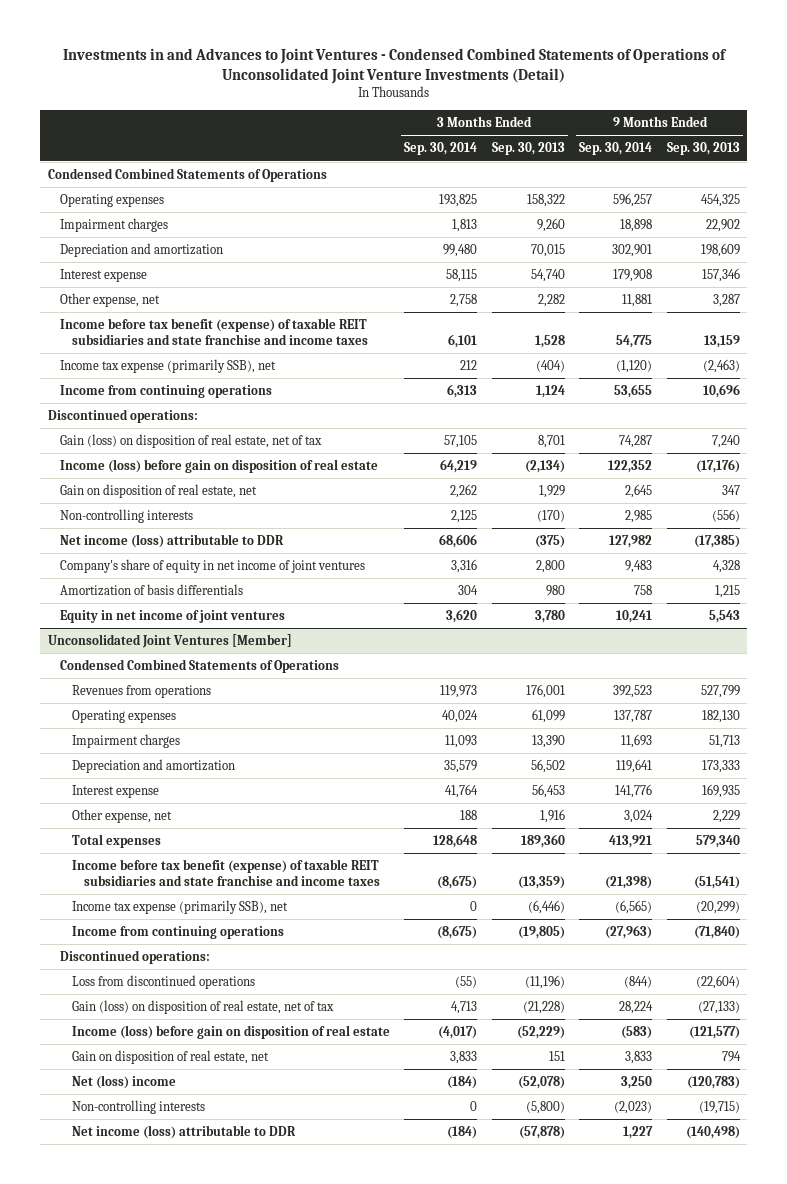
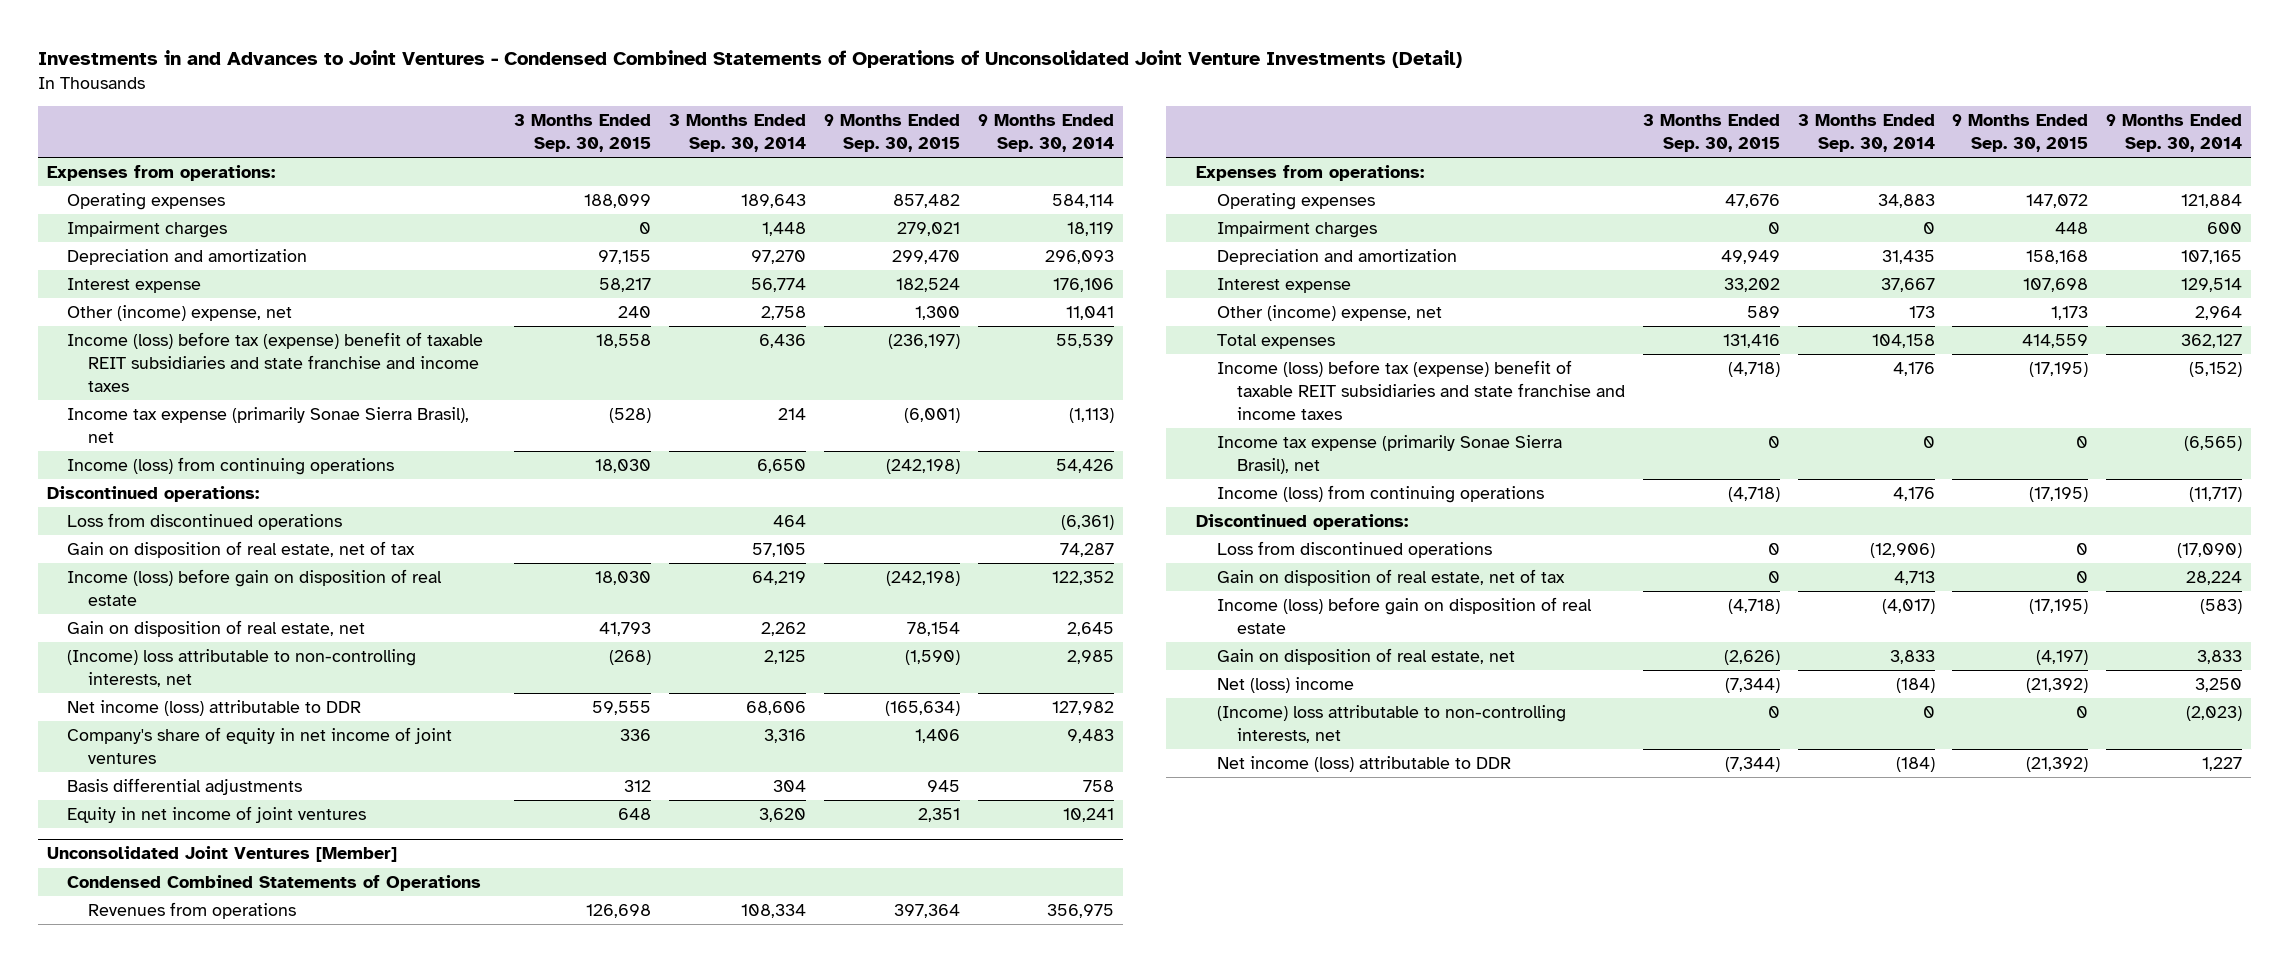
[491,142,565,156] Sep. 30, 2013 -> none
[666,142,740,156] Sep. 30, 2013 -> none
none -> [514,114,652,152] 3 Months Ended Sep. 30, 2015
none -> [823,114,960,152] 9 Months Ended Sep. 30, 2015
[47,168,327,183] Condensed Combined Statements of Operations -> none
none -> [46,165,275,182] Expenses from operations:
[439,194,478,208] 193,825 -> [741,194,807,209] 189,643
[613,193,653,208] 596,257 -> [1051,194,1114,209] 584,114
[452,219,478,233] 1,813 -> [762,222,807,237] 1,448
[620,219,653,233] 18,898 -> [1066,222,1114,237] 18,119
[443,244,478,258] 99,480 -> [751,250,807,265] 97,270
[612,244,653,258] 302,901 -> [1044,250,1114,265] 296,093
[446,269,478,283] 58,115 -> [751,278,807,293] 56,774
[613,269,653,283] 179,908 -> [1052,278,1114,293] 176,106
[59,293,160,308] Other expense, net -> [67,305,293,322] Other (income) expense, net
[622,294,653,308] 11,881 -> [1065,306,1114,321] 11,041
[59,318,368,345] Income before tax benefit (expense) of taxable REIT subsidiaries and state franchise and income taxes -> [67,332,484,392] Income (loss) before tax (expense) benefit of taxable REIT subsidiaries and state franchise and income taxes
[448,333,478,348] 6,101 -> [759,334,807,349] 6,436
[616,334,653,348] 54,775 -> [1055,334,1114,349] 55,539
[59,359,276,374] Income tax expense (primarily SSB), net -> [67,407,470,443] Income tax expense (primarily Sonae Sierra Brasil), net
[460,360,478,371] 212 -> [778,408,807,421] 214
[616,360,653,374] (1,120) -> [1068,408,1114,424] (1,113)
[59,385,272,399] Income from continuing operations -> [67,457,395,476] Income (loss) from continuing operations
[447,384,478,399] 6,313 -> [757,459,807,474] 6,650
[614,384,653,399] 53,655 -> [1055,459,1114,474] 54,426
none -> [67,513,343,531] Loss from discontinued operations
[59,434,322,449] Gain (loss) on disposition of real estate, net of tax -> [67,541,416,559] Gain on disposition of real estate, net of tax
[59,509,193,524] Non-controlling interests -> [67,649,417,687] (Income) loss attributable to non-controlling interests, net
[59,584,243,597] Amortization of basis differentials -> [67,778,303,796] Basis differential adjustments
[440,685,478,699] 119,973 -> [741,904,807,919] 108,334
[613,685,653,699] 392,523 -> [1046,904,1114,919] 356,975
none -> [1195,165,1424,182] Expenses from operations:
[442,710,479,724] 40,024 -> [1877,194,1935,209] 34,883
[614,710,653,724] 137,787 -> [2181,194,2243,209] 121,884
[445,735,478,749] 11,093 -> [1922,222,1935,235] 0
[621,734,653,749] 11,693 -> [2207,222,2243,235] 600
[444,760,478,774] 35,579 -> [1881,250,1935,265] 31,435
[616,759,653,774] 119,641 -> [2181,250,2243,265] 107,165
[445,784,479,799] 41,764 -> [1880,278,1935,293] 37,667
[615,784,653,799] 141,776 -> [2181,278,2243,293] 129,514
[71,809,172,824] Other expense, net -> [1216,305,1442,322] Other (income) expense, net
[460,810,478,821] 188 -> [1908,306,1935,319] 173
[624,810,654,824] 3,024 -> [2195,306,2243,321] 2,964
[433,834,478,849] 128,648 -> [1871,334,1935,349] 104,158
[609,835,653,849] 413,921 -> [2181,334,2243,349] 362,127
[71,859,380,886] Income before tax benefit (expense) of taxable REIT subsidiaries and state franchise and income taxes -> [1216,360,1626,420] Income (loss) before tax (expense) benefit of taxable REIT subsidiaries and state franchise and income taxes
[437,874,478,889] (8,675) -> [1892,362,1935,377] 4,176
[605,875,653,889] (21,398) -> [2189,362,2243,378] (5,152)
[71,900,288,915] Income tax expense (primarily SSB), net -> [1216,435,1562,474] Income tax expense (primarily Sonae Sierra Brasil), net
[71,926,284,940] Income from continuing operations -> [1216,485,1544,504] Income (loss) from continuing operations
[437,925,478,940] (8,675) -> [1892,487,1935,502] 4,176
[605,925,653,940] (27,963) -> [2189,487,2243,503] (11,717)
[455,976,478,989] (55) -> [1869,543,1935,559] (12,906)
[624,976,653,989] (844) -> [2177,543,2243,559] (17,090)
[71,1000,334,1015] Gain (loss) on disposition of real estate, net of tax -> [1216,569,1565,587] Gain on disposition of real estate, net of tax
[71,1100,205,1115] Non-controlling interests -> [1216,705,1566,743] (Income) loss attributable to non-controlling interests, net

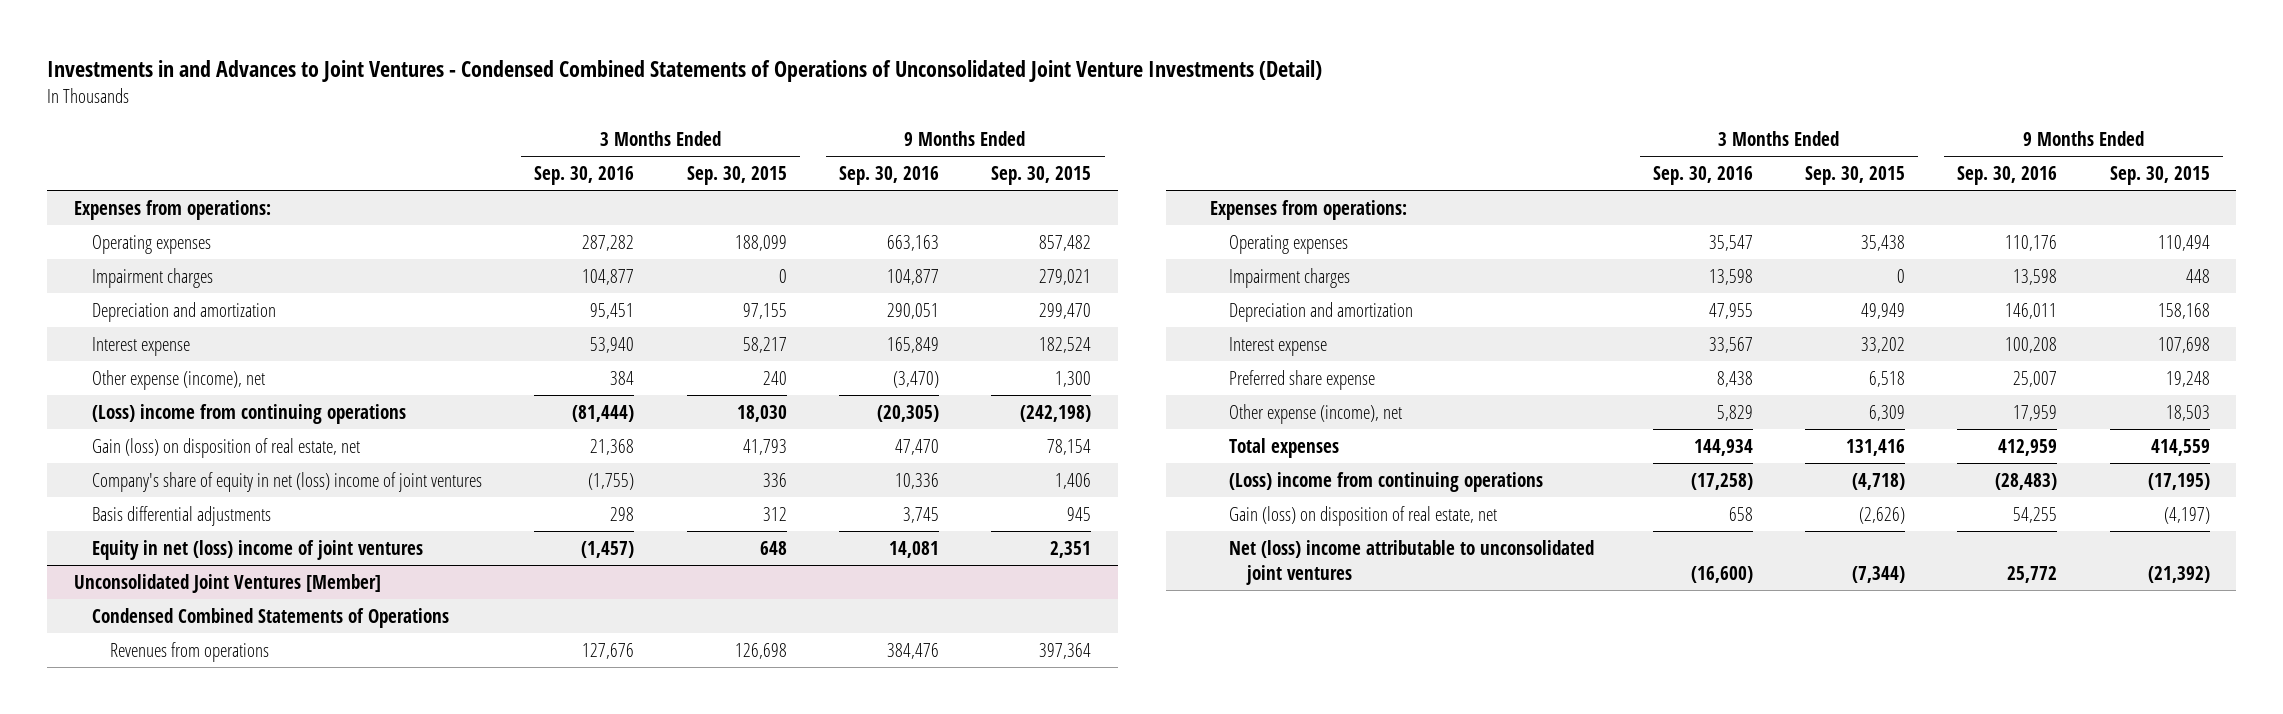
[669,114,807,152] 3 Months Ended Sep. 30, 2014 -> none
[977,114,1114,152] 9 Months Ended Sep. 30, 2014 -> none
none -> [534,166,635,186] Sep. 30, 2016
none -> [839,166,940,186] Sep. 30, 2016
[67,332,484,392] Income (loss) before tax (expense) benefit of taxable REIT subsidiaries and state franchise and income taxes -> none
[67,407,470,443] Income tax expense (primarily Sonae Sierra Brasil), net -> none
[46,486,259,503] Discontinued operations: -> none
[67,513,343,531] Loss from discontinued operations -> none
[67,541,416,559] Gain on disposition of real estate, net of tax -> none
[67,569,443,606] Income (loss) before gain on disposition of real estate -> none
[67,649,417,687] (Income) loss attributable to non-controlling interests, net -> none
[67,700,362,717] Net income (loss) attributable to DDR -> none
[67,305,293,322] Other (income) expense, net -> [91,369,265,390] Other expense (income), net
[67,457,395,476] Income (loss) from continuing operations -> [91,403,406,424] (Loss) income from continuing operations
[67,620,366,638] Gain on disposition of real estate, net -> [91,437,360,458] Gain (loss) on disposition of real estate, net
[67,727,453,764] Company's share of equity in net income of joint ventures -> [91,471,482,492] Company's share of equity in net (loss) income of joint ventures
[67,806,367,824] Equity in net income of joint ventures -> [91,539,423,560] Equity in net (loss) income of joint ventures
[1724,194,1780,209] 47,676 -> [1861,234,1906,251] 35,438
[2026,194,2089,209] 147,072 -> [2157,234,2210,251] 110,494
none -> [1228,369,1375,390] Preferred share expense
[1216,305,1442,322] Other (income) expense, net -> [1228,403,1402,424] Other expense (income), net
[1746,306,1780,319] 589 -> [1869,404,1906,421] 6,309
[2051,306,2089,321] 1,173 -> [2165,404,2210,421] 18,503
[1216,360,1626,420] Income (loss) before tax (expense) benefit of taxable REIT subsidiaries and state franchise and income taxes -> none
[1216,435,1562,474] Income tax expense (primarily Sonae Sierra Brasil), net -> none
[1195,514,1408,531] Discontinued operations: -> none
[1216,541,1492,559] Loss from discontinued operations -> none
[1216,569,1565,587] Gain on disposition of real estate, net of tax -> none
[1216,597,1592,634] Income (loss) before gain on disposition of real estate -> none
[1216,705,1566,743] (Income) loss attributable to non-controlling interests, net -> none
[1216,756,1511,773] Net income (loss) attributable to DDR -> none
[1216,485,1544,504] Income (loss) from continuing operations -> [1228,471,1543,492] (Loss) income from continuing operations
[1216,648,1515,666] Gain on disposition of real estate, net -> [1228,505,1497,526] Gain (loss) on disposition of real estate, net
[1216,677,1354,694] Net (loss) income -> [1228,539,1594,585] Net (loss) income attributable to unconsolidated joint ventures

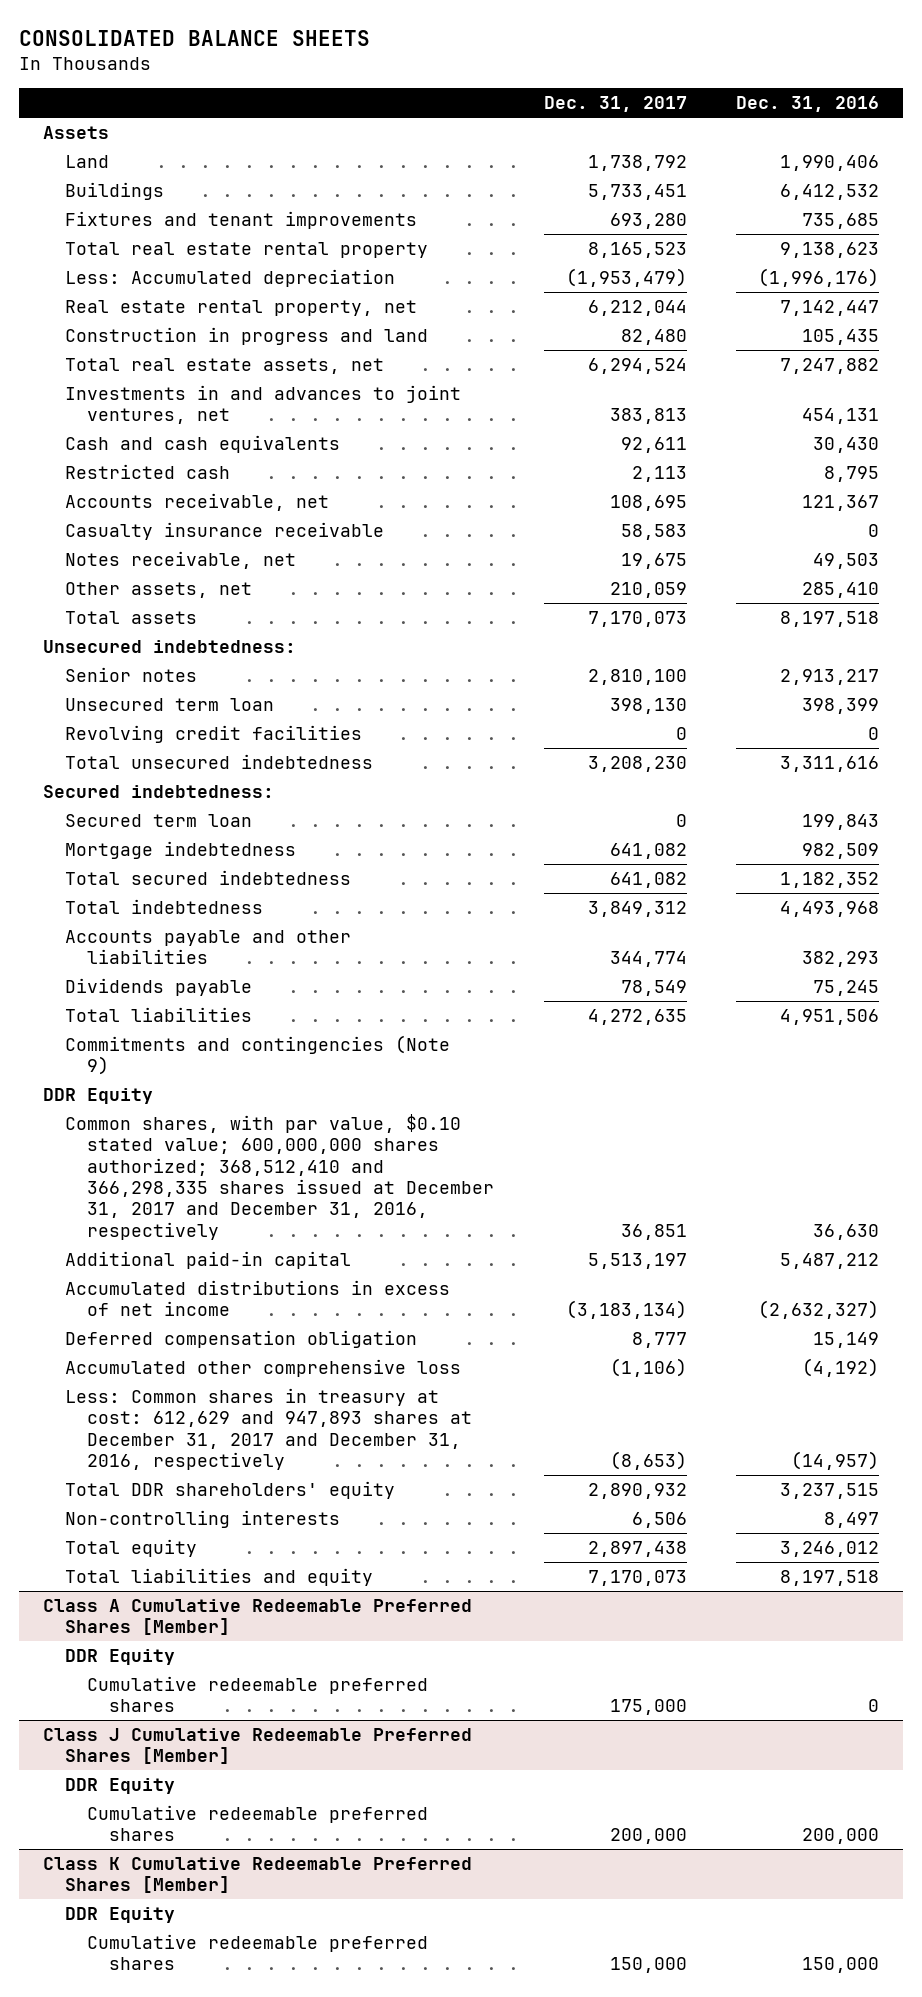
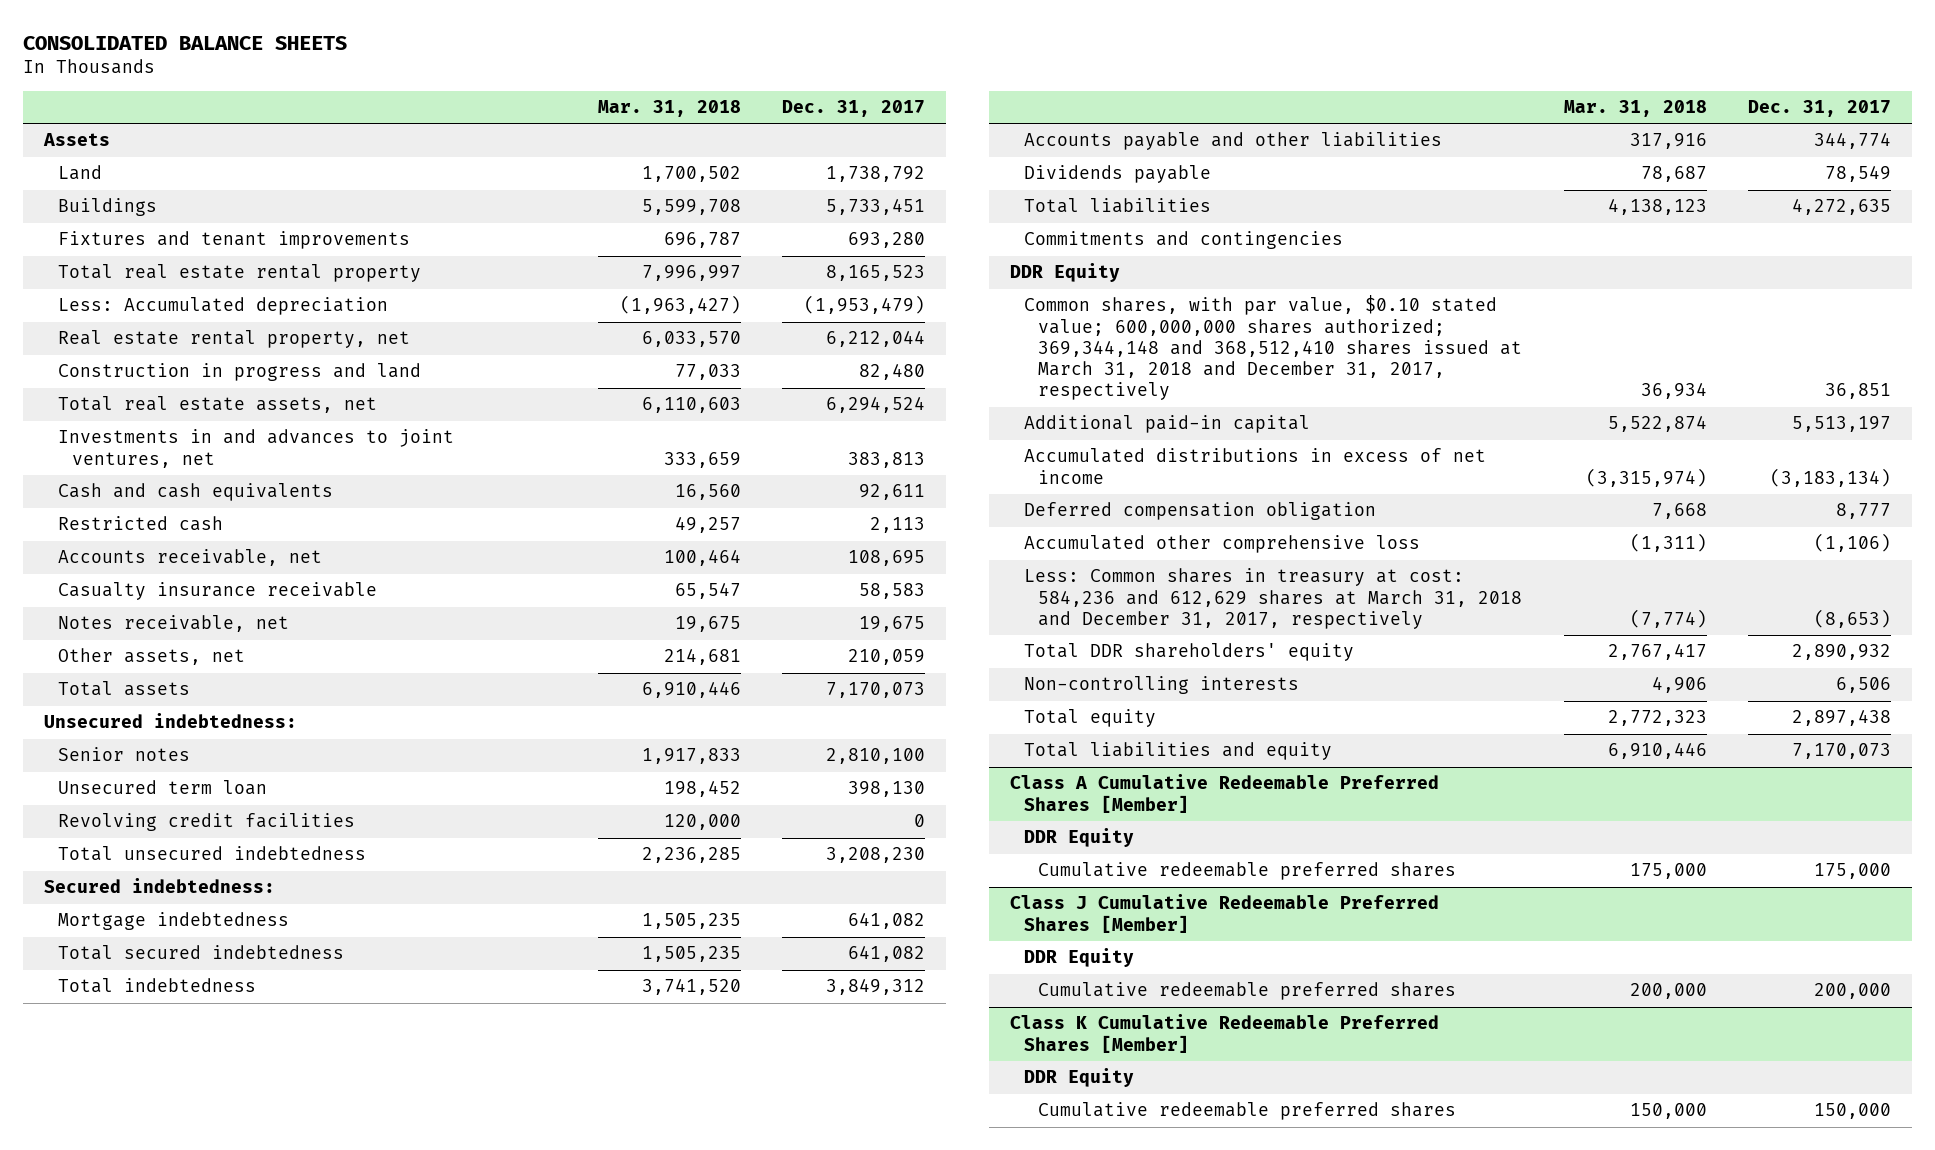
[735,96,879,113] Dec. 31, 2016 -> none
none -> [597,100,741,118] Mar. 31, 2018
[65,814,253,828] Secured term loan -> none
[65,1035,451,1076] Commitments and contingencies (Note 9) -> [1024,231,1344,250] Commitments and contingencies
[65,1114,495,1240] Common shares, with par value, $0.10 stated value; 600,000,000 shares authorized; 368,512,410 and 366,298,335 shares issued at December 31, 2017 and December 31, 2016, respectively -> [1024,295,1523,401] Common shares, with par value, $0.10 stated value; 600,000,000 shares authorized; 369,344,148 and 368,512,410 shares issued at March 31, 2018 and December 31, 2017, respectively
[65,1388,473,1471] Less: Common shares in treasury at cost: 612,629 and 947,893 shares at December 31, 2017 and December 31, 2016, respectively -> [1024,568,1523,629] Less: Common shares in treasury at cost: 584,236 and 612,629 shares at March 31, 2018 and December 31, 2017, respectively

